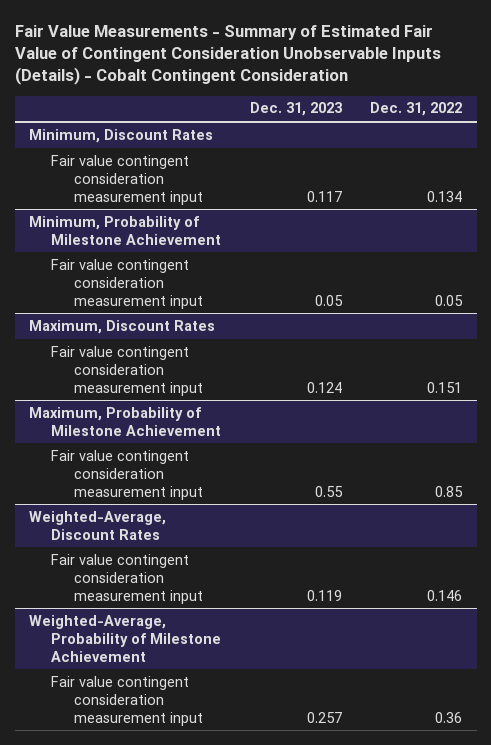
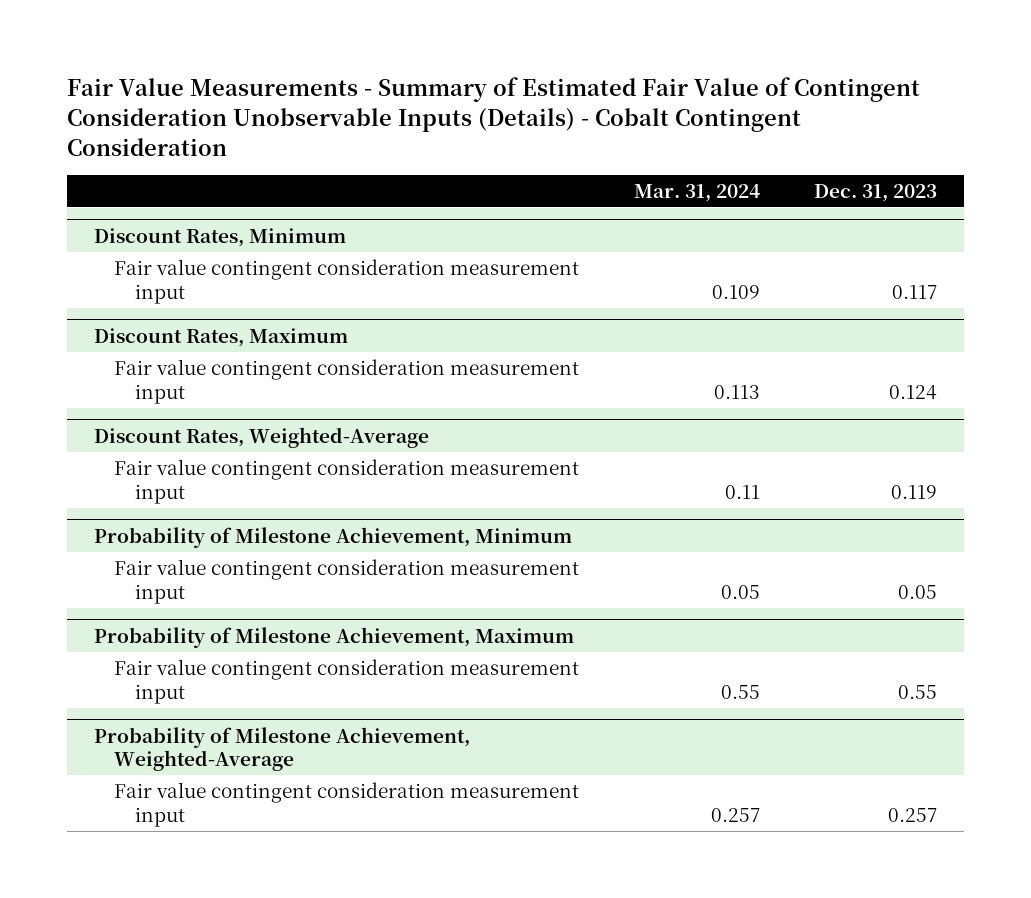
[370,102,463,117] Dec. 31, 2022 -> none
none -> [633,183,760,202] Mar. 31, 2024
[29,128,214,143] Minimum, Discount Rates -> [93,227,346,247] Discount Rates, Minimum
[29,215,222,245] Minimum, Probability of Milestone Achievement -> none
[51,258,203,309] Fair value contingent consideration measurement input -> none
[29,319,216,334] Maximum, Discount Rates -> [93,327,348,347] Discount Rates, Maximum
[29,406,222,436] Maximum, Probability of Milestone Achievement -> none
[51,449,203,500] Fair value contingent consideration measurement input -> none
[29,510,167,540] Weighted-Average, Discount Rates -> [93,426,429,448] Discount Rates, Weighted-Average
none -> [93,526,572,548] Probability of Milestone Achievement, Minimum
none -> [114,558,580,604] Fair value contingent consideration measurement input
none -> [93,626,574,648] Probability of Milestone Achievement, Maximum
none -> [114,658,580,704] Fair value contingent consideration measurement input
[29,614,222,662] Weighted-Average, Probability of Milestone Achievement -> [93,726,470,772] Probability of Milestone Achievement, Weighted-Average

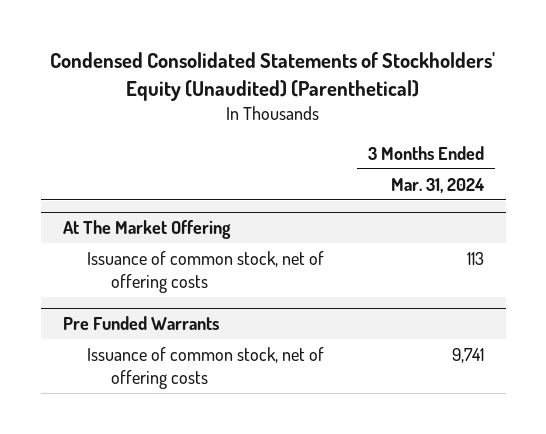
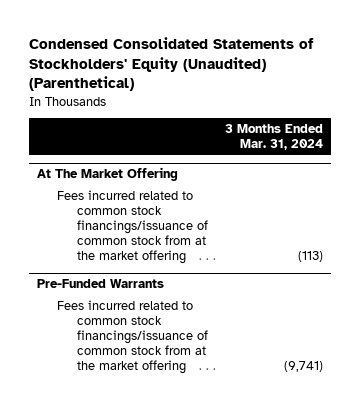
[86,251,324,293] Issuance of common stock, net of offering costs -> [57,189,209,265] Fees incurred related to common stock financings/issuance of common stock from at the market offering
[466,252,484,266] 113 -> [297,251,323,263] (113)
[62,316,219,331] Pre Funded Warrants -> [37,279,165,289] Pre-Funded Warrants
[86,347,324,389] Issuance of common stock, net of offering costs -> [57,299,209,375] Fees incurred related to common stock financings/issuance of common stock from at the market offering
[451,348,484,364] 9,741 -> [283,361,323,373] (9,741)

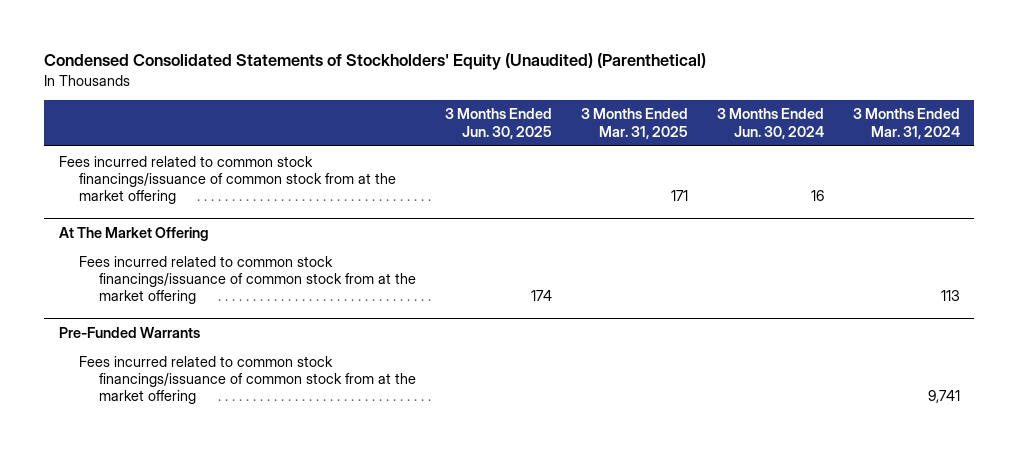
none -> [445,108,553,139] 3 Months Ended Jun. 30, 2025
none -> [581,108,689,139] 3 Months Ended Mar. 31, 2025
none -> [717,108,825,139] 3 Months Ended Jun. 30, 2024
none -> [58,155,397,205] Fees incurred related to common stock financings/issuance of common stock from at the market offering
[297,251,323,263] (113) -> [940,290,960,302] 113
[283,361,323,373] (9,741) -> [927,390,960,404] 9,741

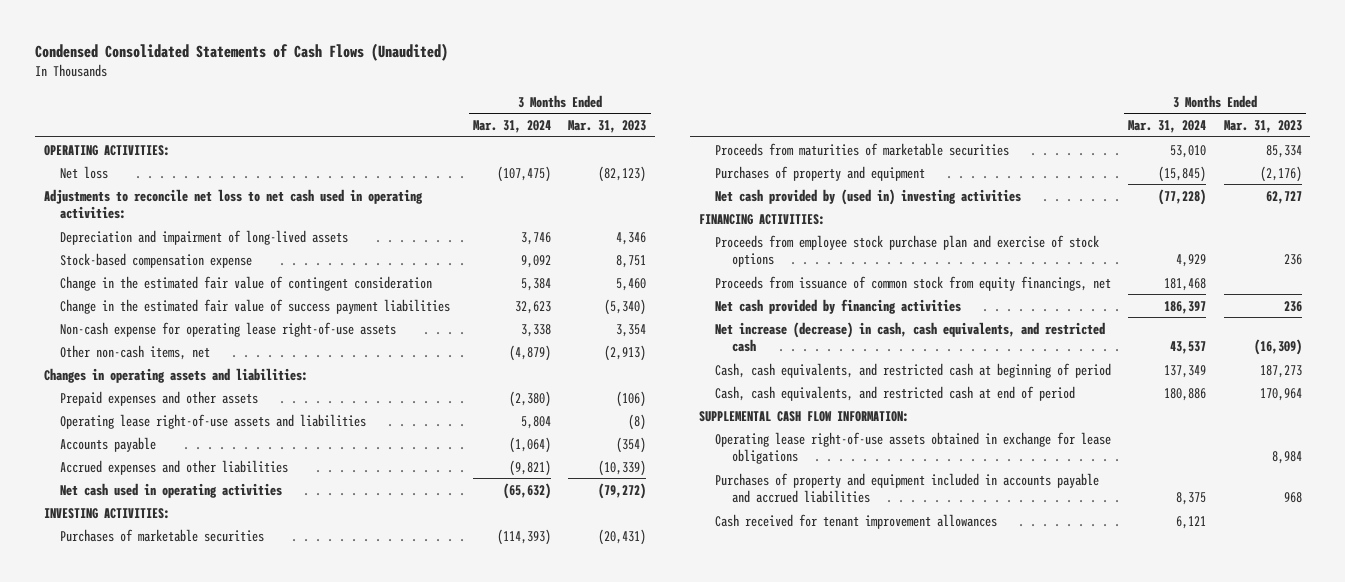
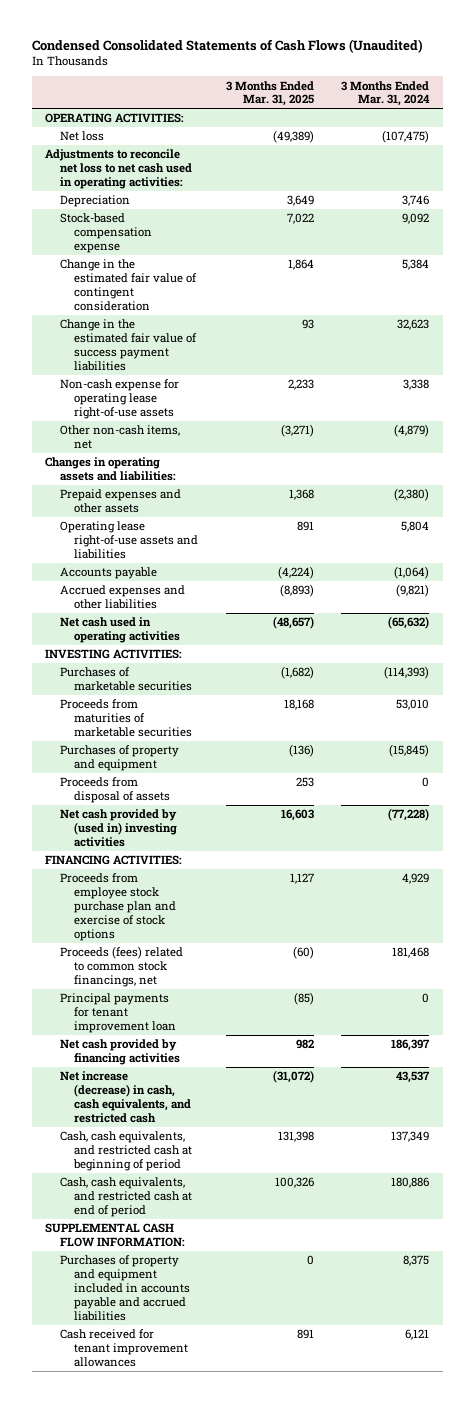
[568,120,647,134] Mar. 31, 2023 -> none
none -> [225,80,314,107] 3 Months Ended Mar. 31, 2025
[60,229,349,245] Depreciation and impairment of long-lived assets -> [59,195,130,208] Depreciation
none -> [59,777,171,804] Proceeds from disposal of assets
[715,275,1112,291] Proceeds from issuance of common stock from equity financings, net -> [59,946,183,987] Proceeds (fees) related to common stock financings, net
none -> [59,993,177,1033] Principal payments for tenant improvement loan
[715,431,1112,465] Operating lease right-of-use assets obtained in exchange for lease obligations -> none

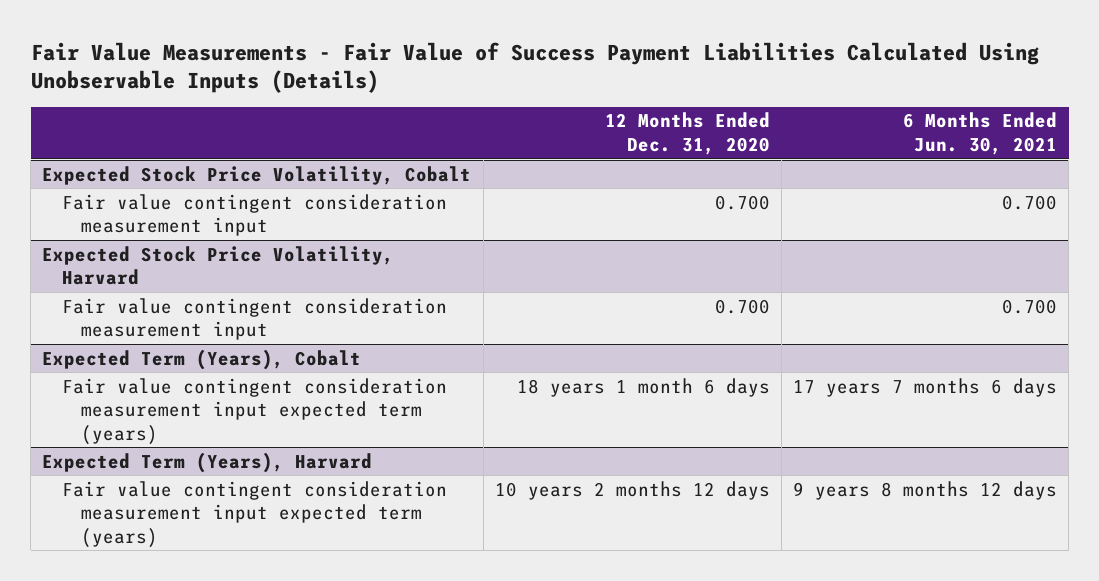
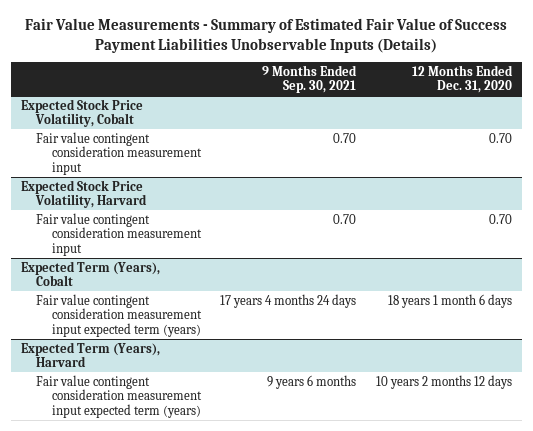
[30,41,1039,94] Fair Value Measurements - Fair Value of Success Payment Liabilities Calculated Using Unobservable Inputs (Details) -> [25,18,508,53] Fair Value Measurements - Summary of Estimated Fair Value of Success Payment Liabilities Unobservable Inputs (Details)
[902,112,1057,156] 6 Months Ended Jun. 30, 2021 -> none
none -> [262,64,358,94] 9 Months Ended Sep. 30, 2021
[714,194,770,210] 0.700 -> [489,132,513,143] 0.70
[714,298,770,314] 0.700 -> [489,213,513,224] 0.70

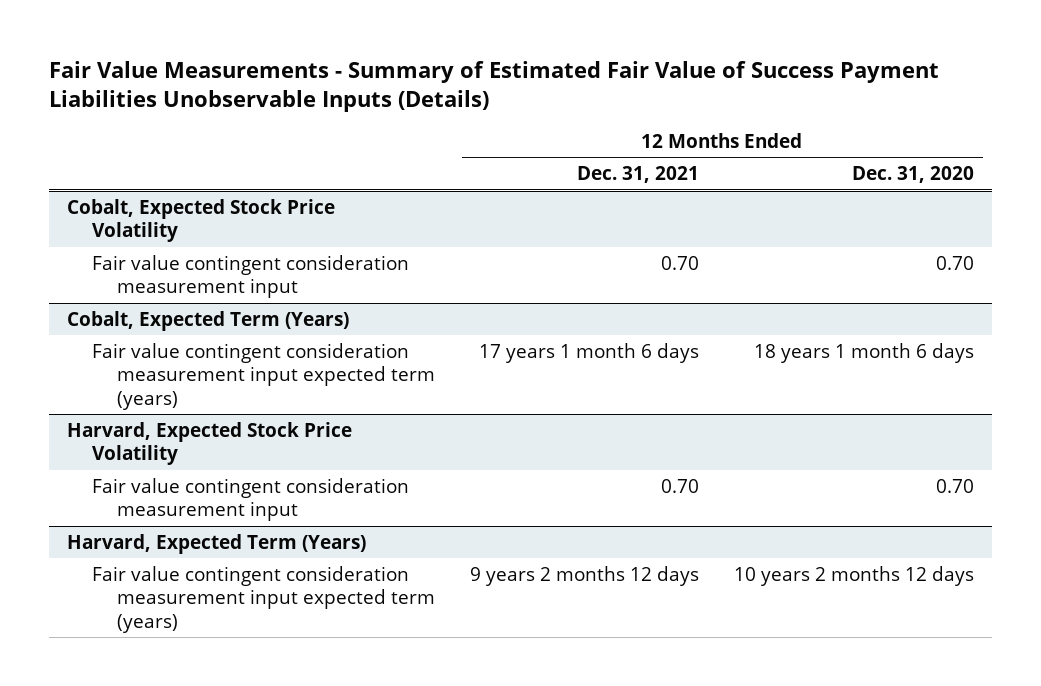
[262,64,358,94] 9 Months Ended Sep. 30, 2021 -> none
none -> [577,166,700,184] Dec. 31, 2021
[36,131,202,175] Fair value contingent consideration measurement input -> none
[20,179,148,209] Expected Stock Price Volatility, Harvard -> none
[20,98,143,128] Expected Stock Price Volatility, Cobalt -> [66,198,335,243] Cobalt, Expected Stock Price Volatility
[20,260,160,287] Expected Term (Years), Cobalt -> [66,310,349,331] Cobalt, Expected Term (Years)
none -> [66,421,352,466] Harvard, Expected Stock Price Volatility
none -> [92,477,410,522] Fair value contingent consideration measurement input
[20,341,160,368] Expected Term (Years), Harvard -> [66,533,366,554] Harvard, Expected Term (Years)

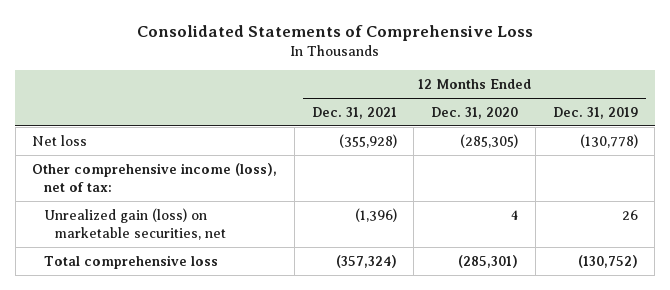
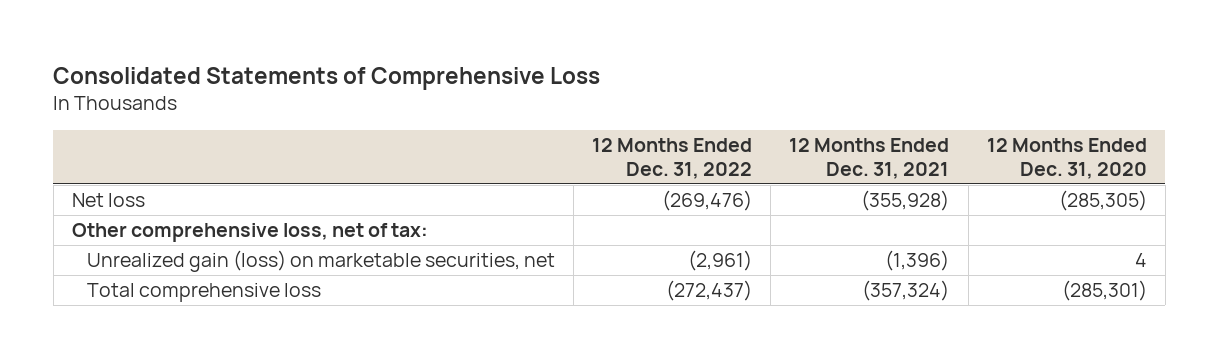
[552,106,638,119] Dec. 31, 2019 -> none
none -> [592,138,753,180] 12 Months Ended Dec. 31, 2022
[32,162,278,192] Other comprehensive income (loss), net of tax: -> [72,222,429,242] Other comprehensive loss, net of tax:

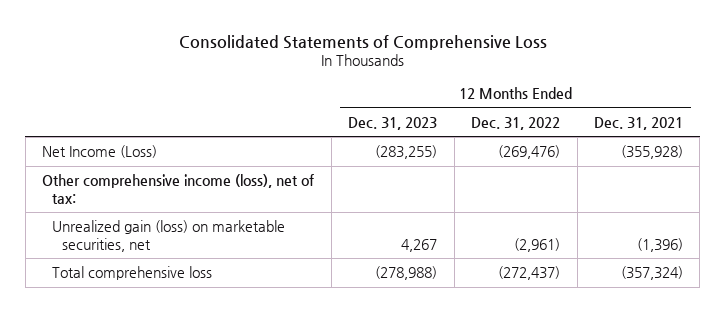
[986,138,1147,180] 12 Months Ended Dec. 31, 2020 -> none
none -> [348,116,438,130] Dec. 31, 2023
[72,192,146,207] Net loss -> [42,145,158,159] Net Income (Loss)
[72,222,429,242] Other comprehensive loss, net of tax: -> [42,174,315,204] Other comprehensive income (loss), net of tax:

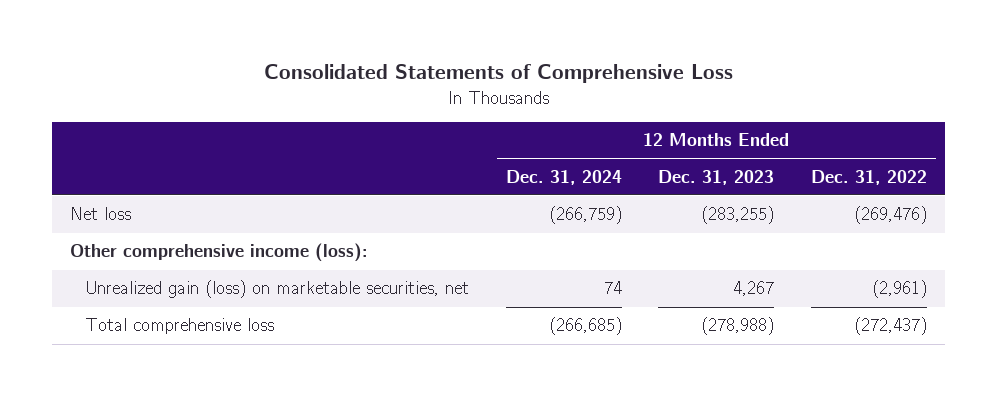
[593,116,683,130] Dec. 31, 2021 -> none
none -> [505,169,622,185] Dec. 31, 2024
[42,145,158,159] Net Income (Loss) -> [70,207,132,221] Net loss
[42,174,315,204] Other comprehensive income (loss), net of tax: -> [70,243,369,263] Other comprehensive income (loss):

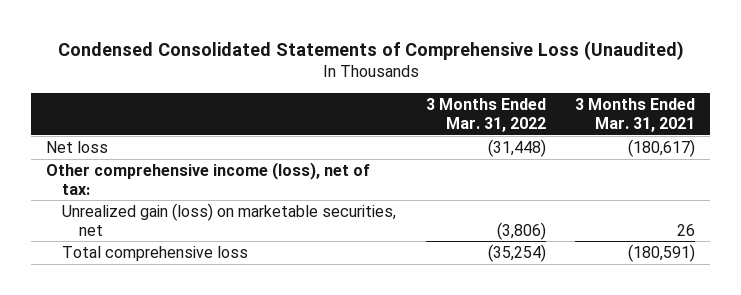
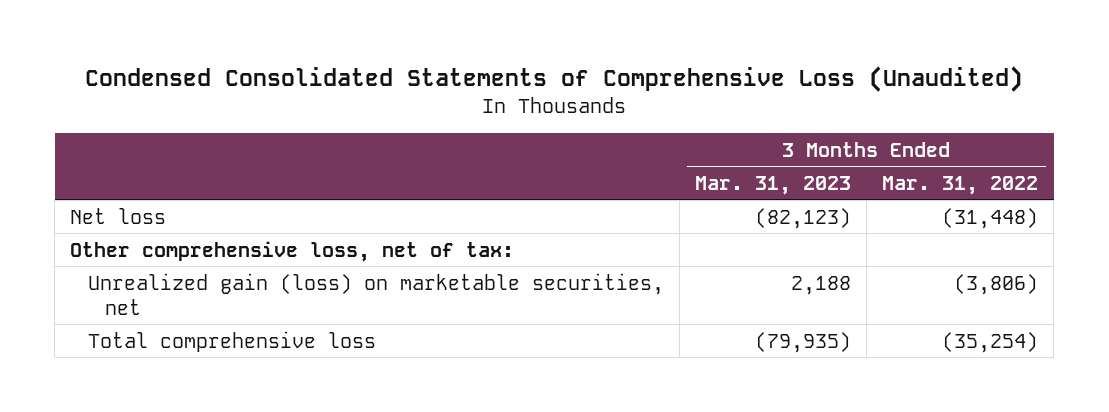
[574,98,695,132] 3 Months Ended Mar. 31, 2021 -> none
none -> [694,175,851,195] Mar. 31, 2023
[46,162,371,195] Other comprehensive income (loss), net of tax: -> [70,240,515,262] Other comprehensive loss, net of tax:

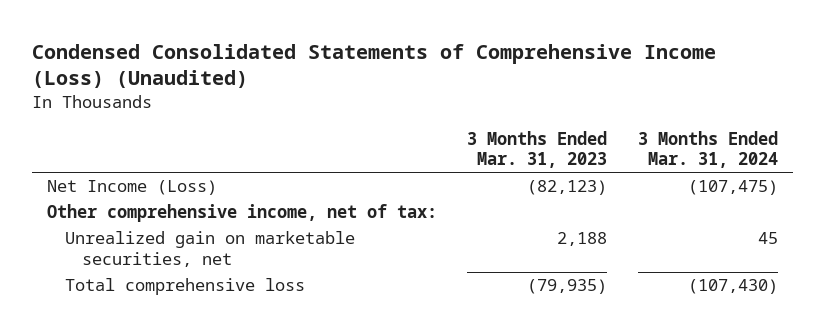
[85,65,1024,92] Condensed Consolidated Statements of Comprehensive Loss (Unaudited) -> [31,43,716,89] Condensed Consolidated Statements of Comprehensive Income (Loss) (Unaudited)
[882,175,1039,195] Mar. 31, 2022 -> none
none -> [637,131,778,169] 3 Months Ended Mar. 31, 2024
[70,207,167,224] Net loss -> [47,180,218,196] Net Income (Loss)
[70,240,515,262] Other comprehensive loss, net of tax: -> [47,204,438,223] Other comprehensive income, net of tax:
[87,272,664,315] Unrealized gain (loss) on marketable securities, net -> [64,231,355,267] Unrealized gain on marketable securities, net

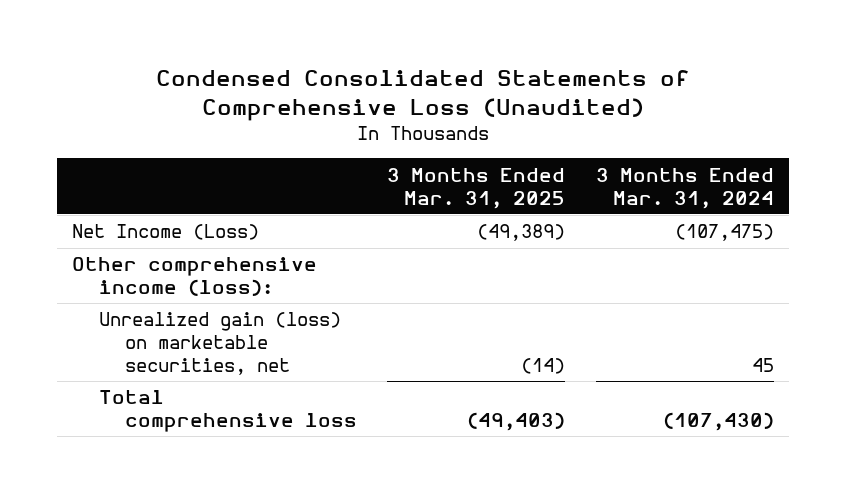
[31,43,716,89] Condensed Consolidated Statements of Comprehensive Income (Loss) (Unaudited) -> [156,69,691,121] Condensed Consolidated Statements of Comprehensive Loss (Unaudited)
[467,131,608,169] 3 Months Ended Mar. 31, 2023 -> none
none -> [387,167,566,209] 3 Months Ended Mar. 31, 2025
[47,204,438,223] Other comprehensive income, net of tax: -> [72,257,318,297] Other comprehensive income (loss):
[64,231,355,267] Unrealized gain on marketable securities, net -> [98,312,341,375] Unrealized gain (loss) on marketable securities, net

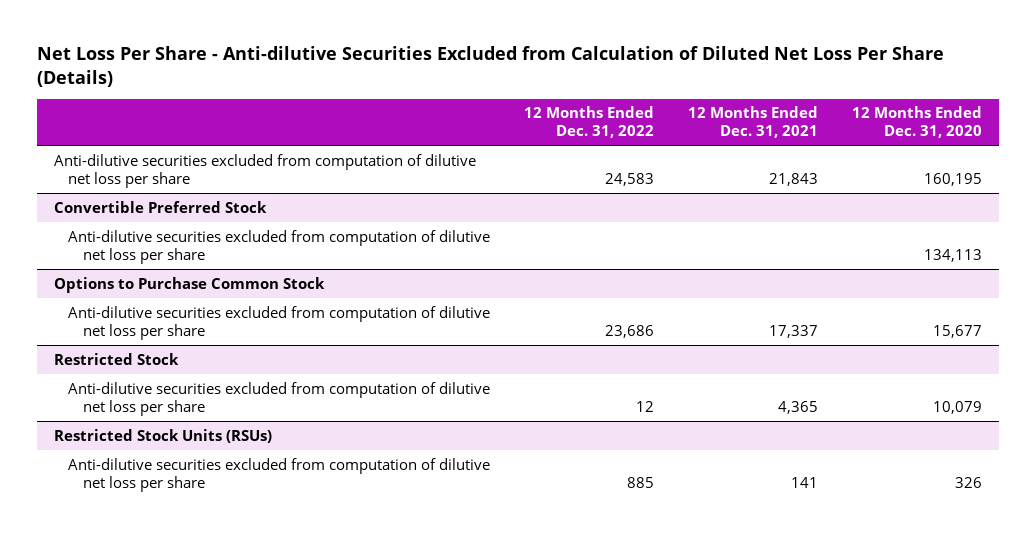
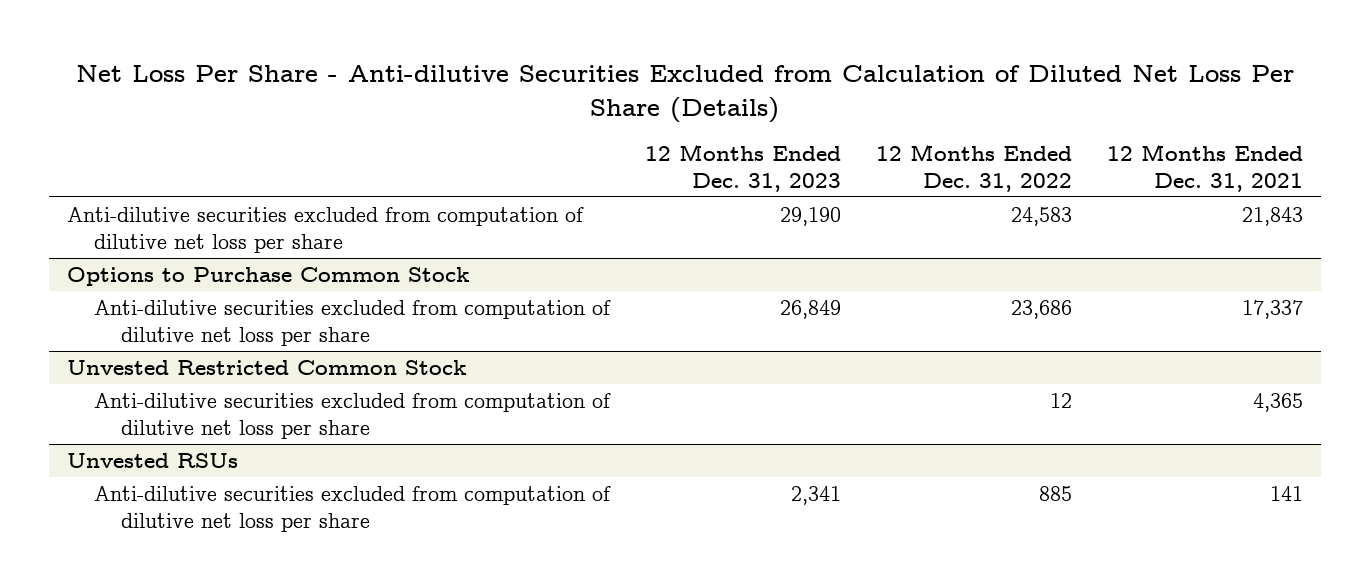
[851,106,982,139] 12 Months Ended Dec. 31, 2020 -> none
none -> [644,143,841,192] 12 Months Ended Dec. 31, 2023
[53,200,267,213] Convertible Preferred Stock -> none
[68,229,491,264] Anti-dilutive securities excluded from computation of dilutive net loss per share -> none
[53,352,179,365] Restricted Stock -> [66,359,467,375] Unvested Restricted Common Stock
[53,428,272,443] Restricted Stock Units (RSUs) -> [66,452,238,468] Unvested RSUs

